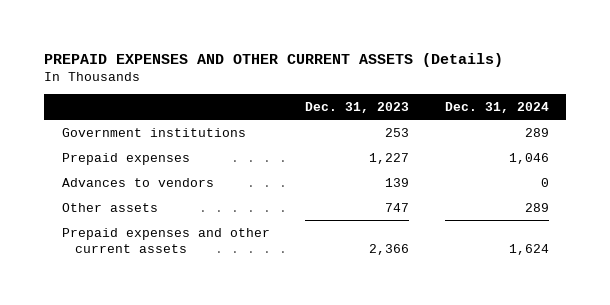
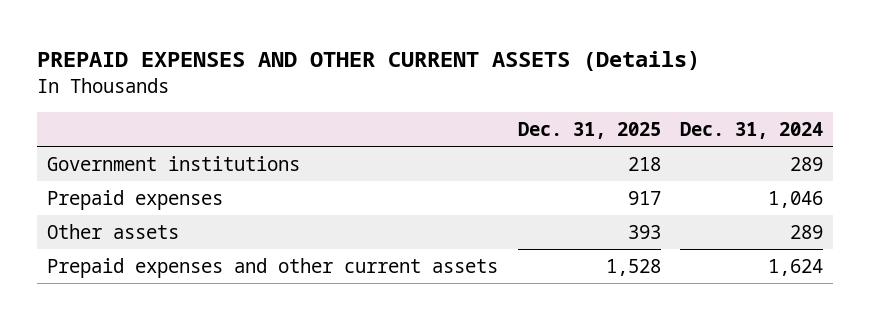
[305,102,410,114] Dec. 31, 2023 -> none
none -> [517,121,661,139] Dec. 31, 2025
[61,177,214,187] Advances to vendors -> none

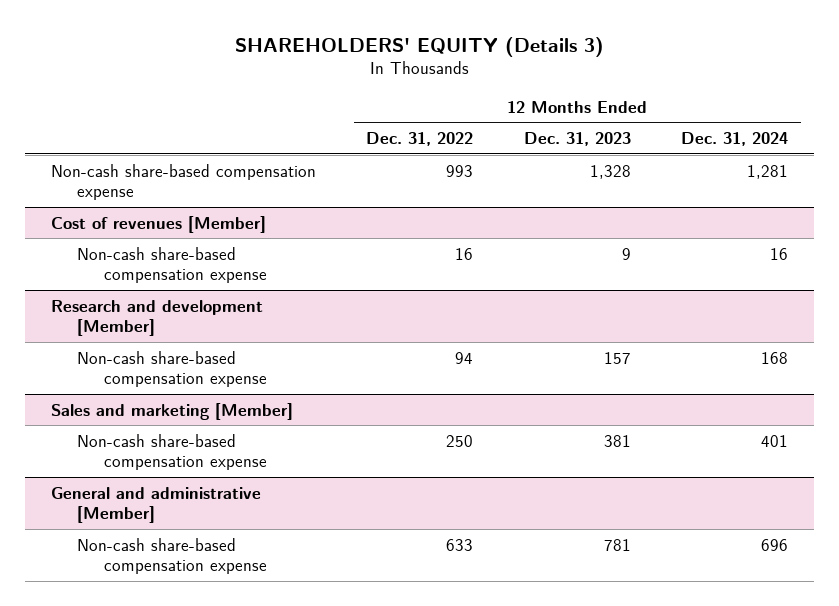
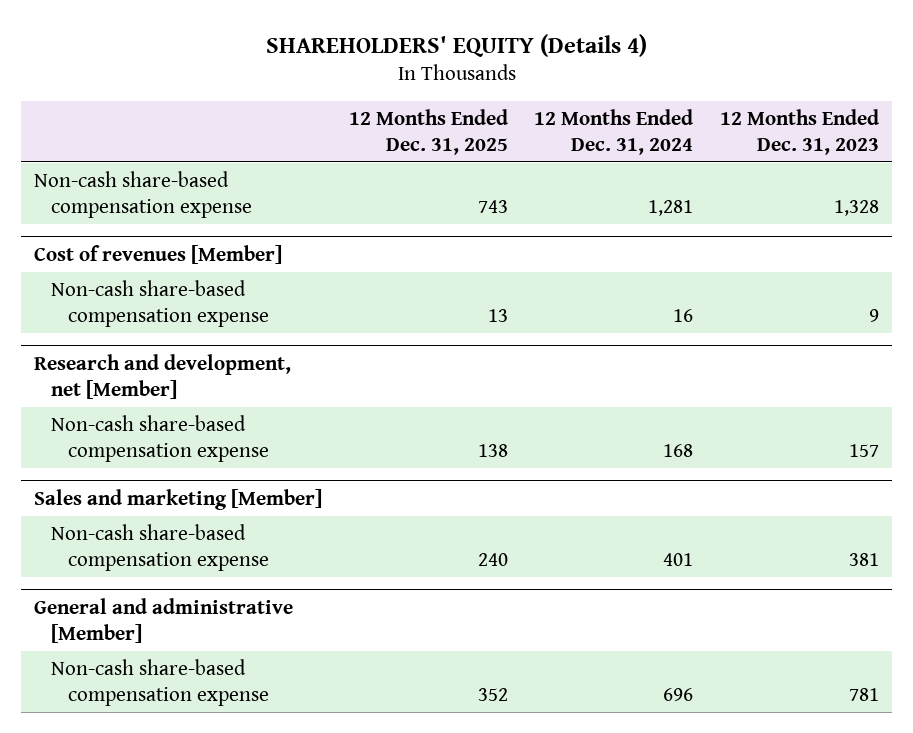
[234,36,604,57] SHAREHOLDERS' EQUITY (Details 3) -> [265,33,647,57] SHAREHOLDERS' EQUITY (Details 4)
[366,132,474,147] Dec. 31, 2022 -> none
none -> [348,108,508,155] 12 Months Ended Dec. 31, 2025
[50,299,263,337] Research and development [Member] -> [34,353,292,399] Research and development, net [Member]

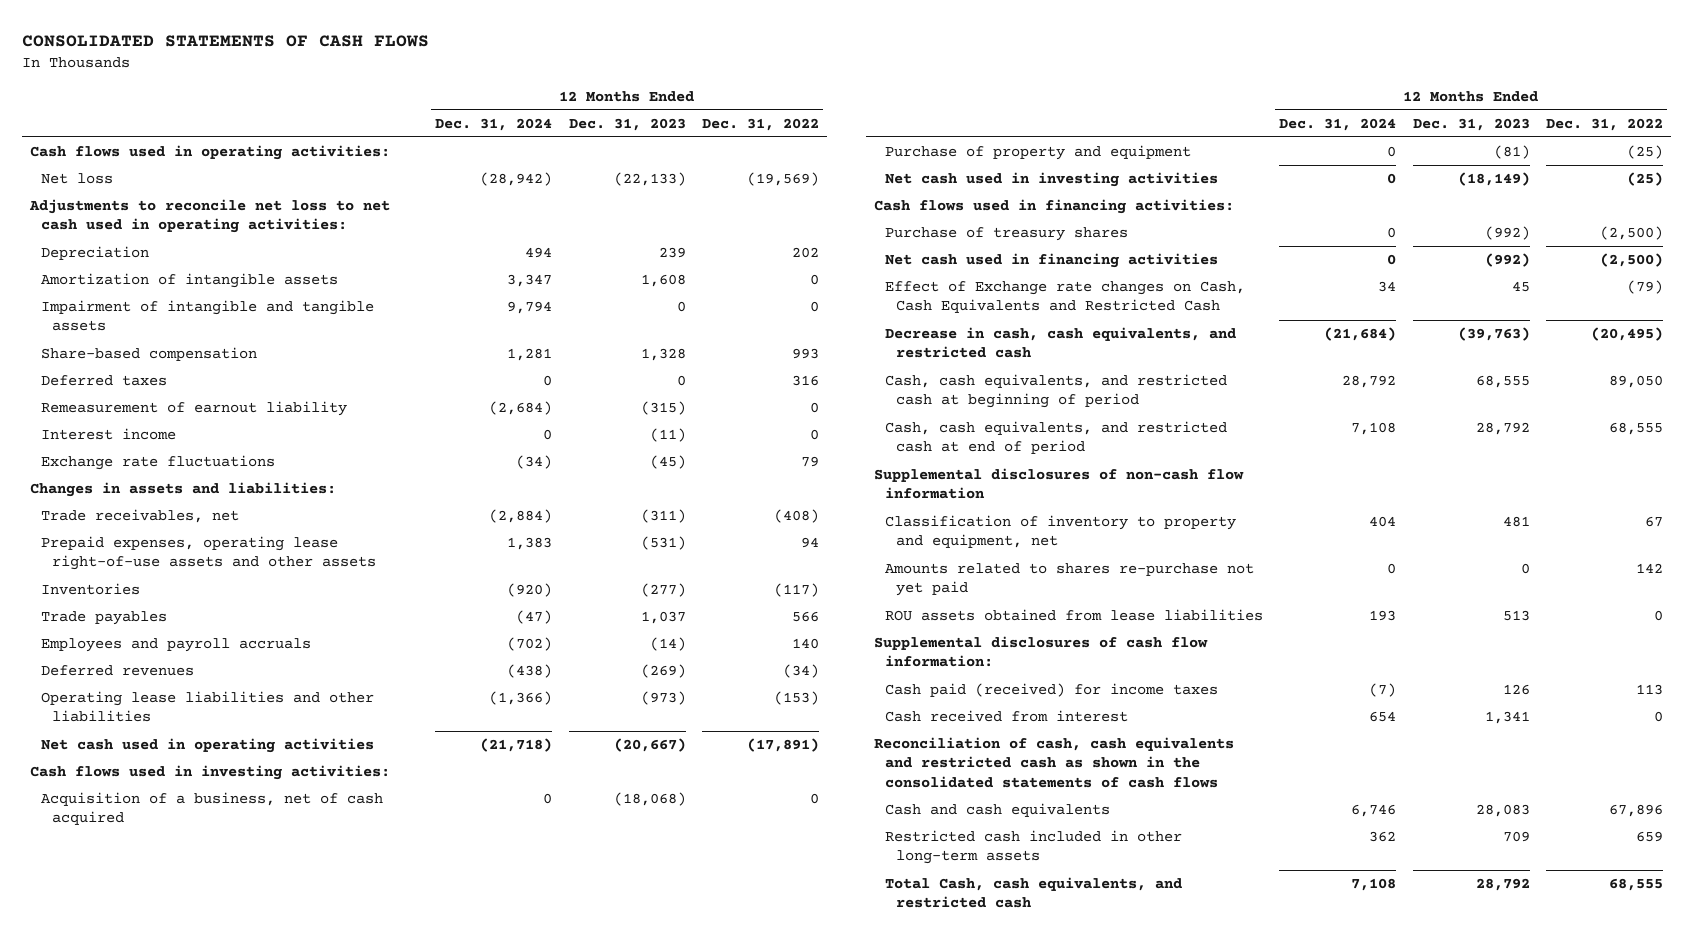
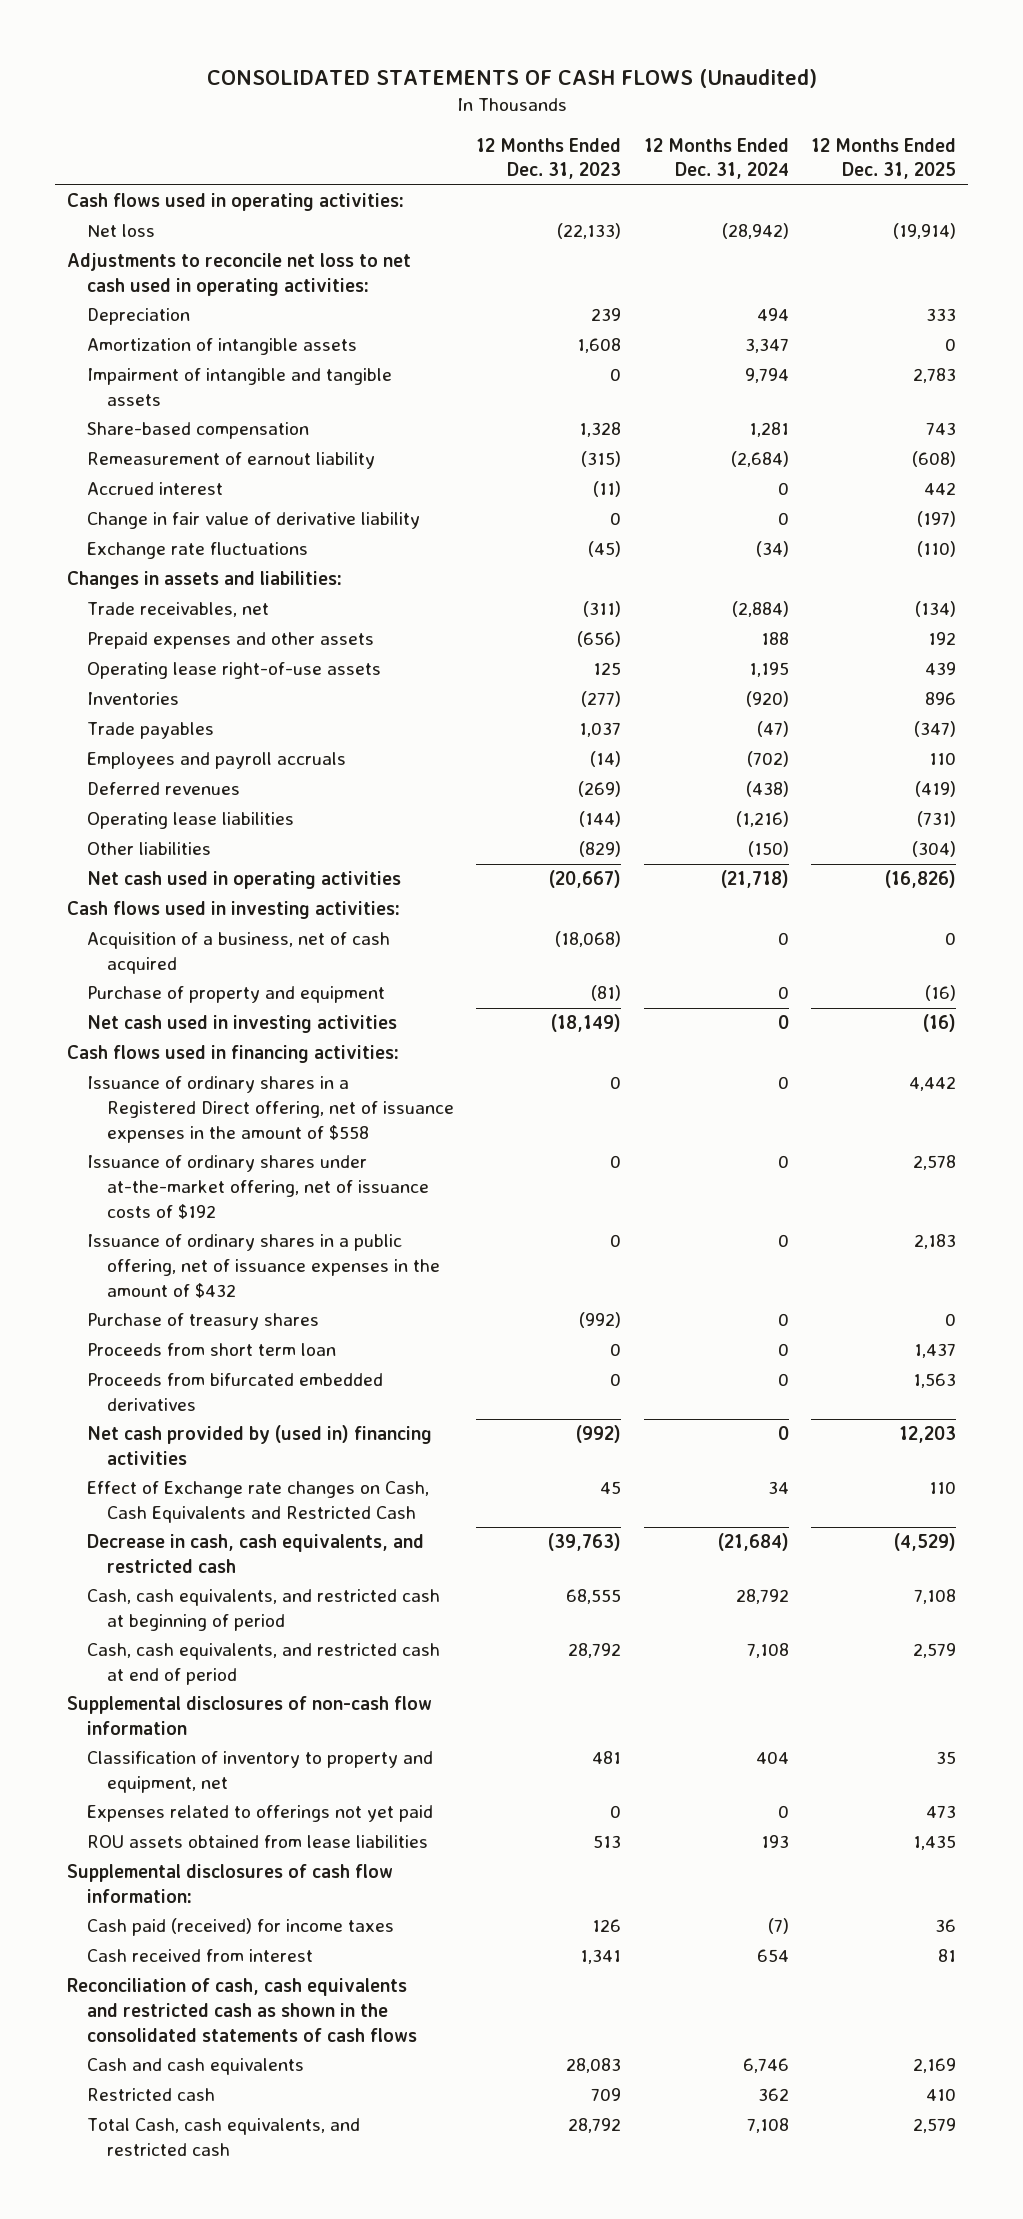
[22,35,430,48] CONSOLIDATED STATEMENTS OF CASH FLOWS -> [206,69,817,89] CONSOLIDATED STATEMENTS OF CASH FLOWS (Unaudited)
[702,117,820,131] Dec. 31, 2022 -> none
none -> [811,137,957,180] 12 Months Ended Dec. 31, 2025
[41,375,168,387] Deferred taxes -> none
[41,428,177,441] Interest income -> none
none -> [86,482,223,496] Accrued interest
none -> [86,512,420,530] Change in fair value of derivative liability
[41,536,377,571] Prepaid expenses, operating lease right-of-use assets and other assets -> [86,632,374,650] Prepaid expenses and other assets
[507,537,553,551] 1,383 -> [760,632,789,646] 188
[640,536,686,551] (531) -> [577,631,622,648] (656)
none -> [86,662,381,680] Operating lease right-of-use assets
none -> [86,812,294,830] Operating lease liabilities
[41,691,375,723] Operating lease liabilities and other liabilities -> [86,842,211,856] Other liabilities
[489,691,553,706] (1,366) -> [747,841,789,858] (150)
[640,691,686,706] (973) -> [579,841,622,858] (829)
none -> [86,1076,454,1143] Issuance of ordinary shares in a Registered Direct offering, net of issuance expenses in the amount of $558
none -> [86,1155,429,1219] Issuance of ordinary shares under at-the-market offering, net of issuance costs of $192
none -> [86,1234,440,1298] Issuance of ordinary shares in a public offering, net of issuance expenses in the amount of $432
none -> [86,1343,336,1357] Proceeds from short term loan
none -> [86,1373,383,1412] Proceeds from bifurcated embedded derivatives
[885,253,1219,269] Net cash used in financing activities -> [86,1425,432,1466] Net cash provided by (used in) financing activities
[885,563,1255,597] Amounts related to shares re-purchase not yet paid -> [86,1805,433,1823] Expenses related to offerings not yet paid
[885,830,1183,865] Restricted cash included in other long-term assets -> [86,2088,215,2102] Restricted cash

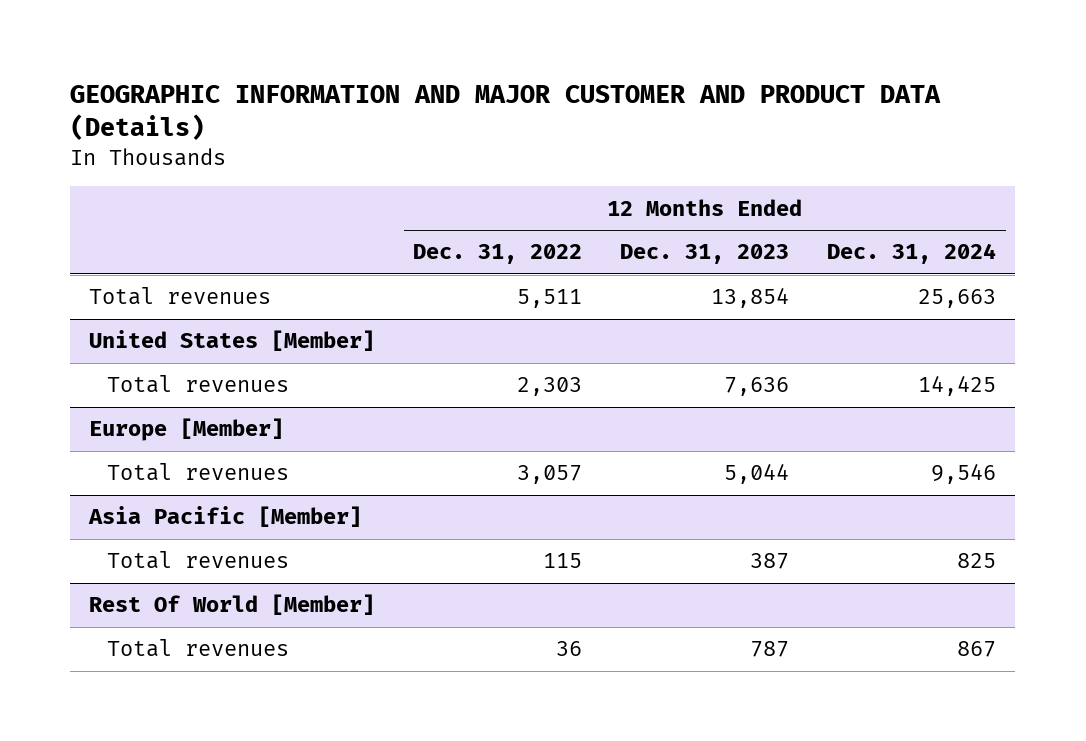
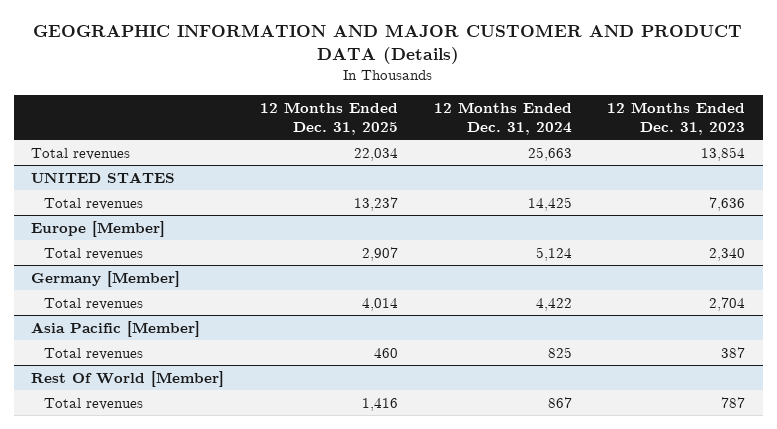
[413,244,583,265] Dec. 31, 2022 -> none
none -> [260,101,399,135] 12 Months Ended Dec. 31, 2025
[89,330,376,352] United States [Member] -> [31,171,176,183] UNITED STATES
[724,464,790,485] 5,044 -> [709,247,746,261] 2,340
[931,464,997,485] 9,546 -> [535,246,572,261] 5,124
none -> [31,270,181,287] Germany [Member]
none -> [43,297,143,310] Total revenues

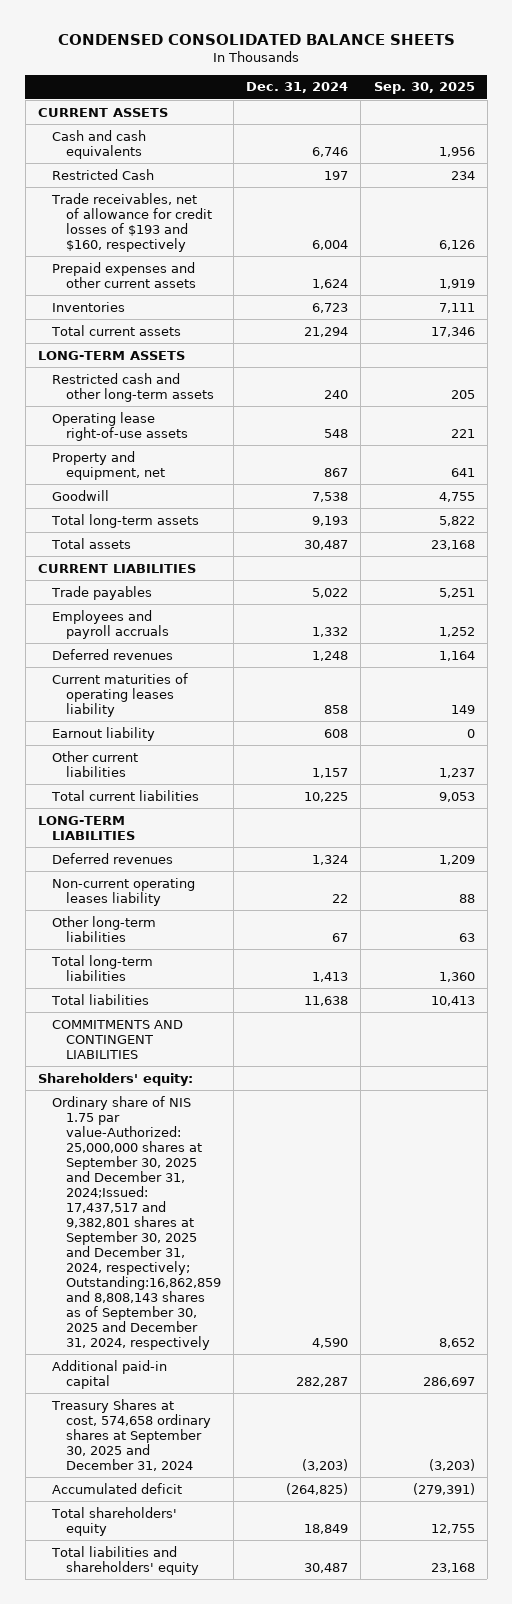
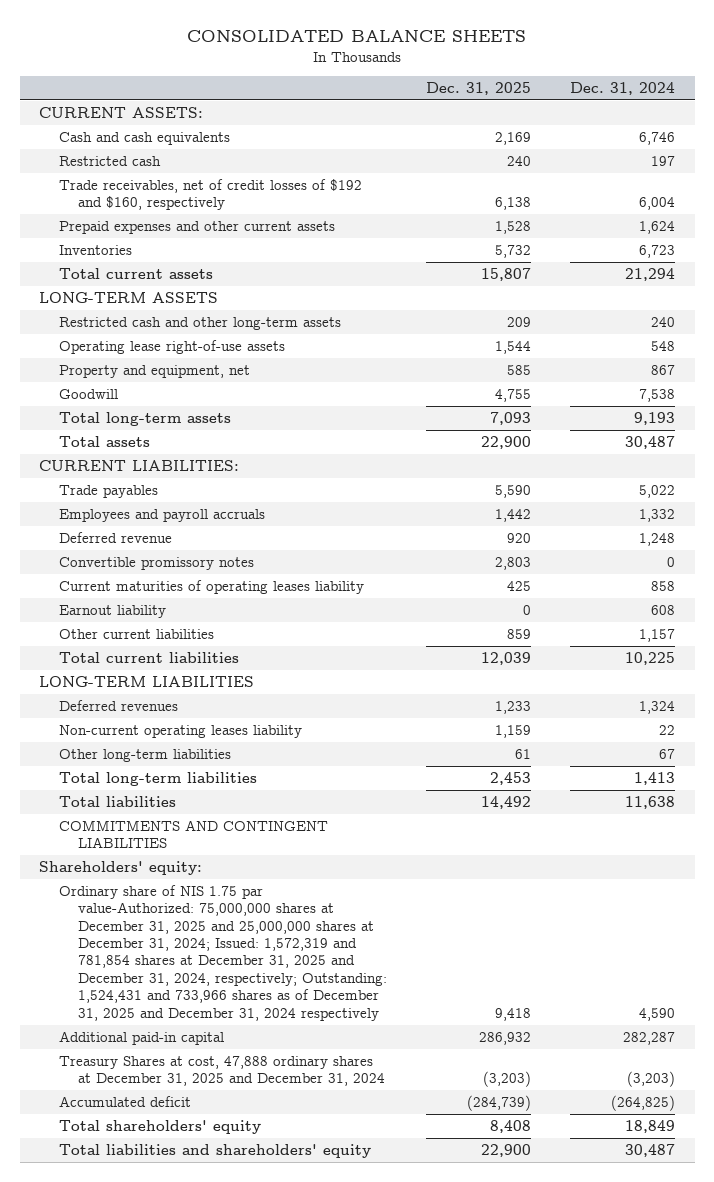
[58,33,456,45] CONDENSED CONSOLIDATED BALANCE SHEETS -> [187,30,527,43] CONSOLIDATED BALANCE SHEETS
[373,82,475,95] Sep. 30, 2025 -> none
none -> [426,81,532,95] Dec. 31, 2025
[37,107,168,117] CURRENT ASSETS -> [39,106,204,118] CURRENT ASSETS:
[51,168,154,180] Restricted Cash -> [58,155,161,166] Restricted cash
[50,192,213,252] Trade receivables, net of allowance for credit losses of $193 and $160, respectively -> [58,178,362,211] Trade receivables, net of credit losses of $192 and $160, respectively
[37,563,196,573] CURRENT LIABILITIES -> [39,459,240,471] CURRENT LIABILITIES:
[51,648,173,660] Deferred revenues -> [58,531,172,543] Deferred revenue
none -> [58,556,254,570] Convertible promissory notes
[51,1095,222,1350] Ordinary share of NIS 1.75 par value-Authorized: 25,000,000 shares at September 30, 2025 and December 31, 2024;Issued: 17,437,517 and 9,382,801 shares at September 30, 2025 and December 31, 2024, respectively; Outstanding:16,862,859 and 8,808,143 shares as of September 30, 2025 and December 31, 2024, respectively -> [58,884,388,1021] Ordinary share of NIS 1.75 par value-Authorized: 75,000,000 shares at December 31, 2025 and 25,000,000 shares at December 31, 2024; Issued: 1,572,319 and 781,854 shares at December 31, 2025 and December 31, 2024, respectively; Outstanding: 1,524,431 and 733,966 shares as of December 31, 2025 and December 31, 2024 respectively
[50,1398,212,1471] Treasury Shares at cost, 574,658 ordinary shares at September 30, 2025 and December 31, 2024 -> [58,1055,386,1087] Treasury Shares at cost, 47,888 ordinary shares at December 31, 2025 and December 31, 2024

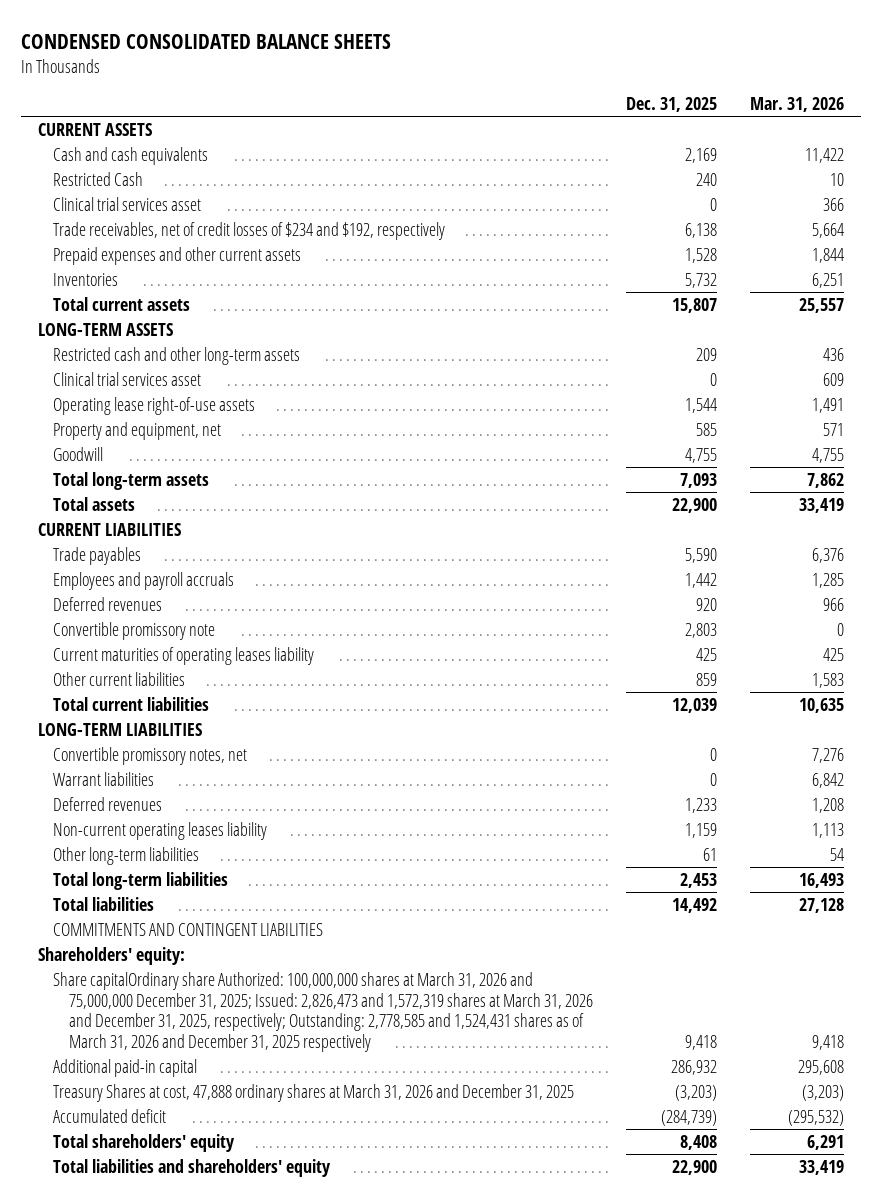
[187,30,527,43] CONSOLIDATED BALANCE SHEETS -> [21,34,392,50] CONDENSED CONSOLIDATED BALANCE SHEETS
[570,81,676,95] Dec. 31, 2024 -> none
none -> [750,97,845,113] Mar. 31, 2026
[39,106,204,118] CURRENT ASSETS: -> [37,122,152,136] CURRENT ASSETS
[58,155,161,166] Restricted cash -> [53,171,144,186] Restricted Cash
none -> [53,196,202,211] Clinical trial services asset
[58,178,362,211] Trade receivables, net of credit losses of $192 and $160, respectively -> [53,221,446,240] Trade receivables, net of credit losses of $234 and $192, respectively
none -> [53,371,202,386] Clinical trial services asset
[39,459,240,471] CURRENT LIABILITIES: -> [37,522,181,536] CURRENT LIABILITIES
[58,531,172,543] Deferred revenue -> [53,596,163,611] Deferred revenues
[58,556,254,570] Convertible promissory notes -> [53,621,216,640] Convertible promissory note
[58,604,166,618] Earnout liability -> none
none -> [53,746,248,765] Convertible promissory notes, net
none -> [53,771,155,786] Warrant liabilities
[58,884,388,1021] Ordinary share of NIS 1.75 par value-Authorized: 75,000,000 shares at December 31, 2025 and 25,000,000 shares at December 31, 2024; Issued: 1,572,319 and 781,854 shares at December 31, 2025 and December 31, 2024, respectively; Outstanding: 1,524,431 and 733,966 shares as of December 31, 2025 and December 31, 2024 respectively -> [53,971,593,1052] Share capitalOrdinary share Authorized: 100,000,000 shares at March 31, 2026 and 75,000,000 December 31, 2025; Issued: 2,826,473 and 1,572,319 shares at March 31, 2026 and December 31, 2025, respectively; Outstanding: 2,778,585 and 1,524,431 shares as of March 31, 2026 and December 31, 2025 respectively
[58,1055,386,1087] Treasury Shares at cost, 47,888 ordinary shares at December 31, 2025 and December 31, 2024 -> [53,1083,575,1102] Treasury Shares at cost, 47,888 ordinary shares at March 31, 2026 and December 31, 2025

